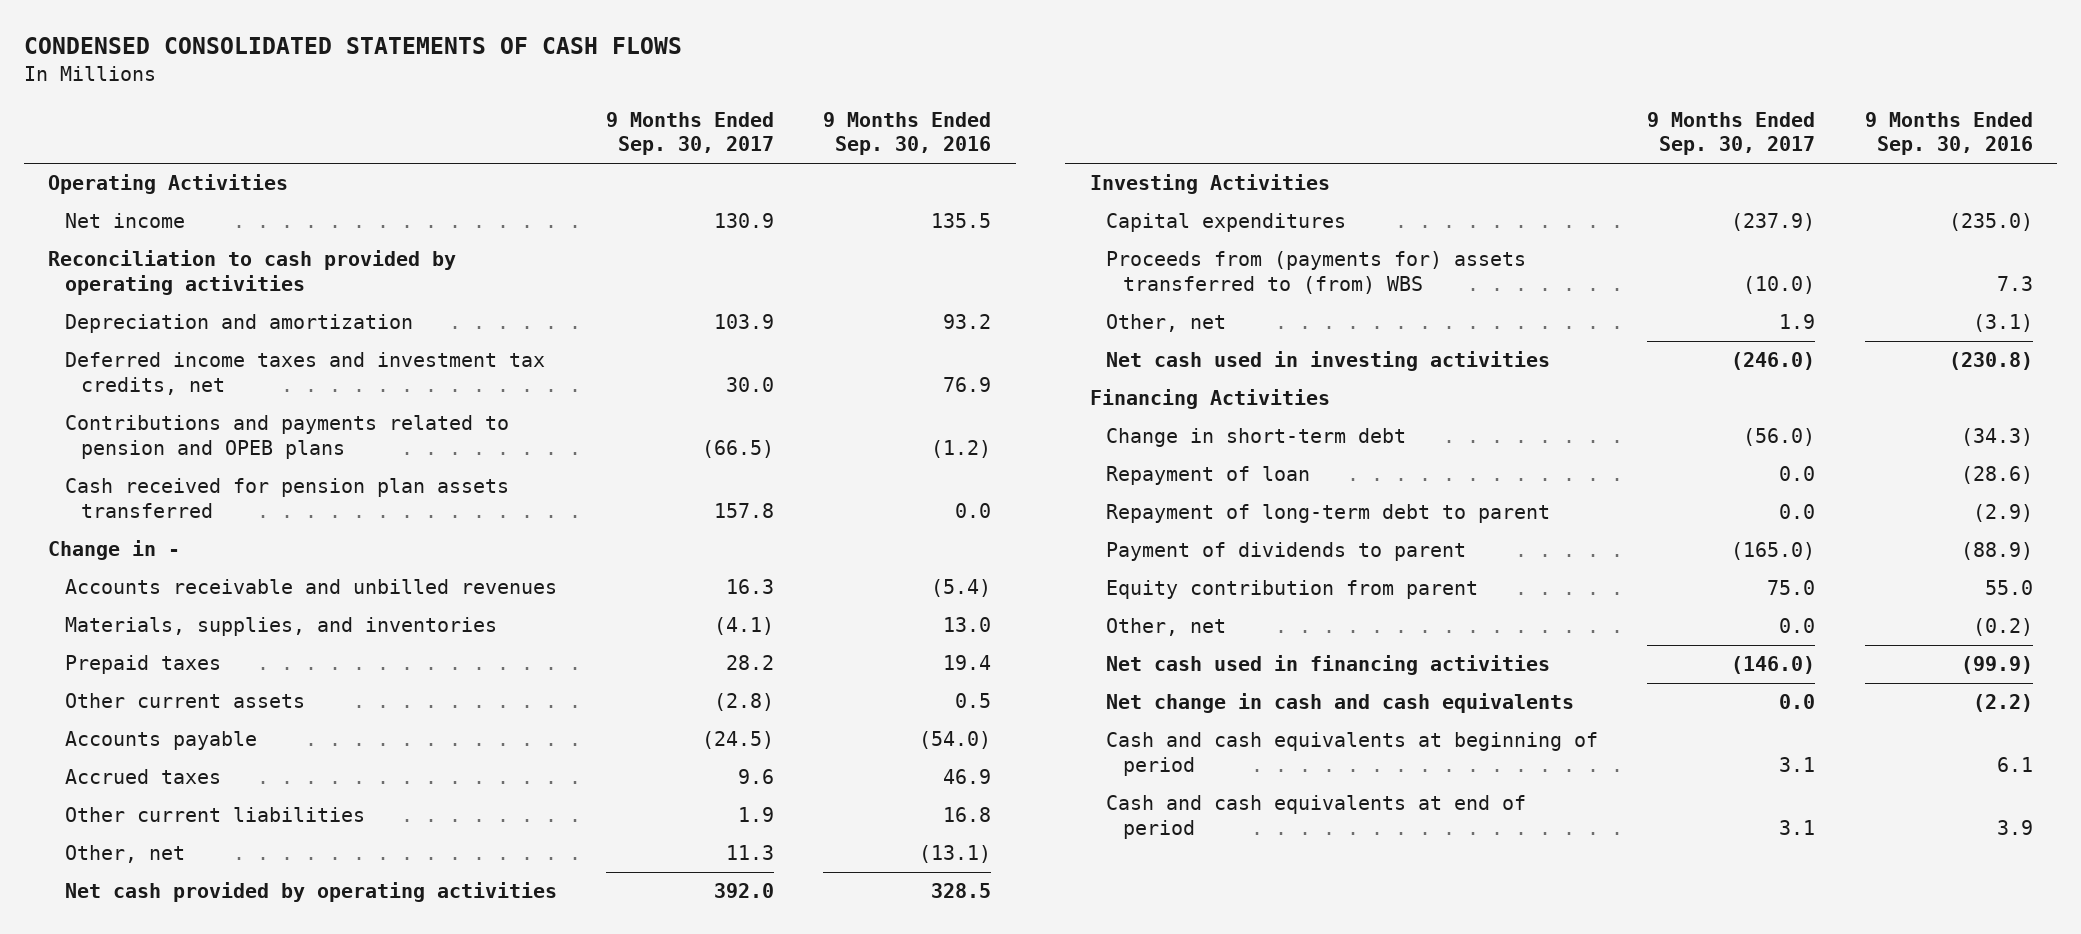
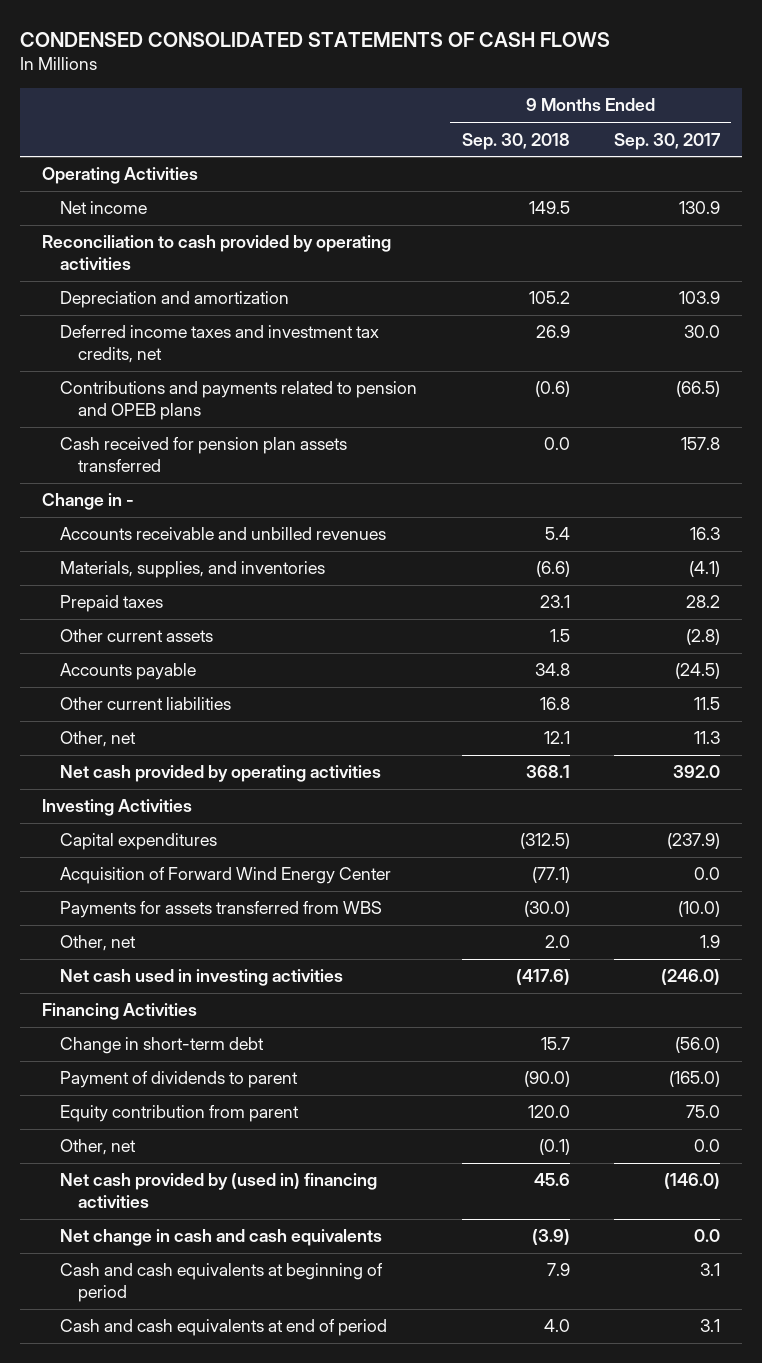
[823,111,992,156] 9 Months Ended Sep. 30, 2016 -> none
none -> [461,132,570,150] Sep. 30, 2018
[64,769,221,785] Accrued taxes -> none
[737,807,774,823] 1.9 -> [693,697,720,711] 11.5
none -> [60,867,392,885] Acquisition of Forward Wind Energy Center
[1106,251,1527,295] Proceeds from (payments for) assets transferred to (from) WBS -> [60,901,383,919] Payments for assets transferred from WBS
[1106,466,1311,486] Repayment of loan -> none
[1106,504,1551,524] Repayment of long-term debt to parent -> none
[1106,655,1551,676] Net cash used in financing activities -> [60,1173,378,1209] Net cash provided by (used in) financing activities

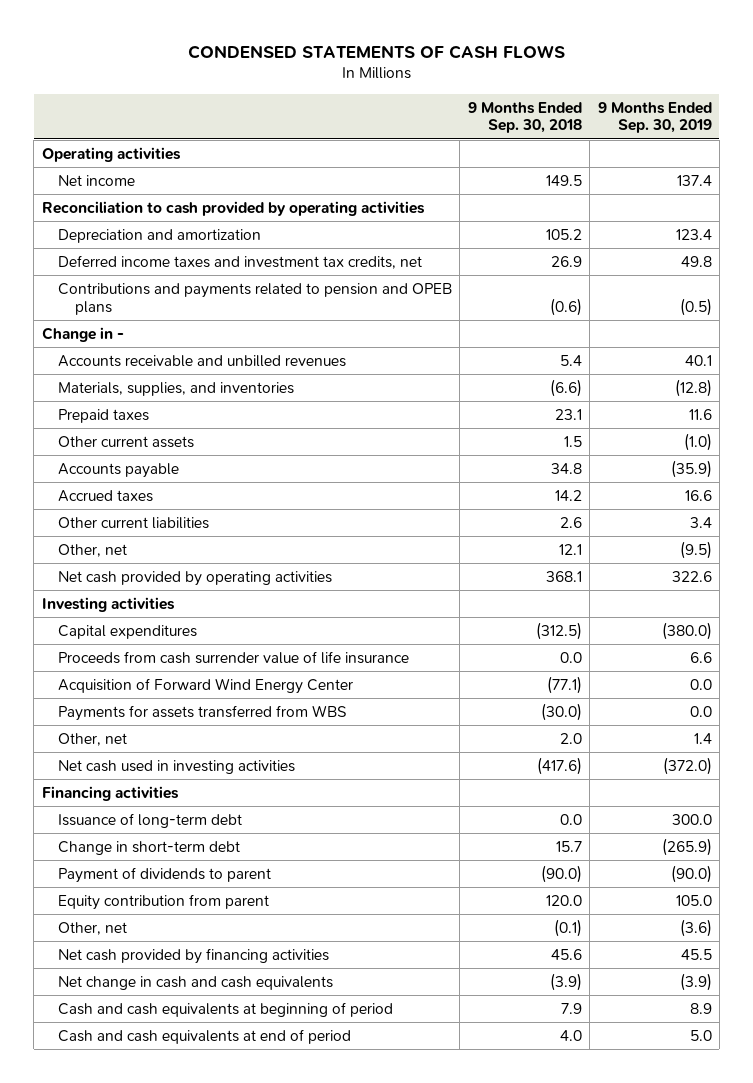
[19,31,610,47] CONDENSED CONSOLIDATED STATEMENTS OF CASH FLOWS -> [187,44,565,59] CONDENSED STATEMENTS OF CASH FLOWS
[613,132,721,150] Sep. 30, 2017 -> none
none -> [597,101,712,134] 9 Months Ended Sep. 30, 2019
[42,167,199,185] Operating Activities -> [41,146,181,162] Operating activities
[60,437,348,473] Cash received for pension plan assets transferred -> none
none -> [58,489,154,502] Accrued taxes
[539,697,570,711] 16.8 -> [559,516,582,528] 2.6
[42,799,193,817] Investing Activities -> [41,596,175,612] Investing activities
none -> [58,650,410,664] Proceeds from cash surrender value of life insurance
[42,1003,198,1021] Financing Activities -> [41,785,179,801] Financing activities
none -> [58,812,243,828] Issuance of long-term debt
[60,1173,378,1209] Net cash provided by (used in) financing activities -> [58,947,330,964] Net cash provided by financing activities

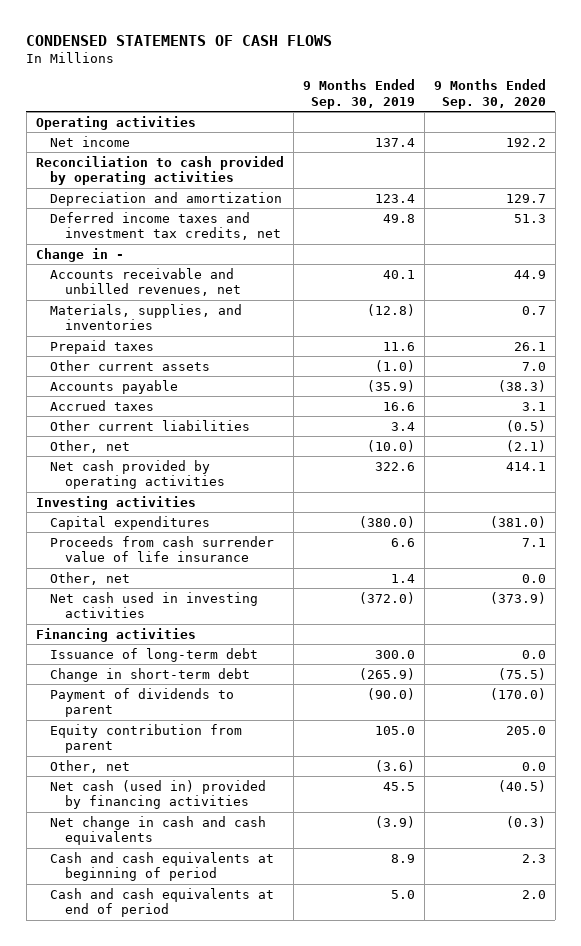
[467,101,582,134] 9 Months Ended Sep. 30, 2018 -> none
none -> [433,79,546,109] 9 Months Ended Sep. 30, 2020
[58,282,453,315] Contributions and payments related to pension and OPEB plans -> none
[58,354,347,367] Accounts receivable and unbilled revenues -> [50,267,241,297] Accounts receivable and unbilled revenues, net
[679,540,712,559] (9.5) -> [366,439,415,452] (10.0)
[58,677,354,694] Acquisition of Forward Wind Energy Center -> none
[58,704,348,721] Payments for assets transferred from WBS -> none
[58,947,330,964] Net cash provided by financing activities -> [50,779,267,810] Net cash (used in) provided by financing activities

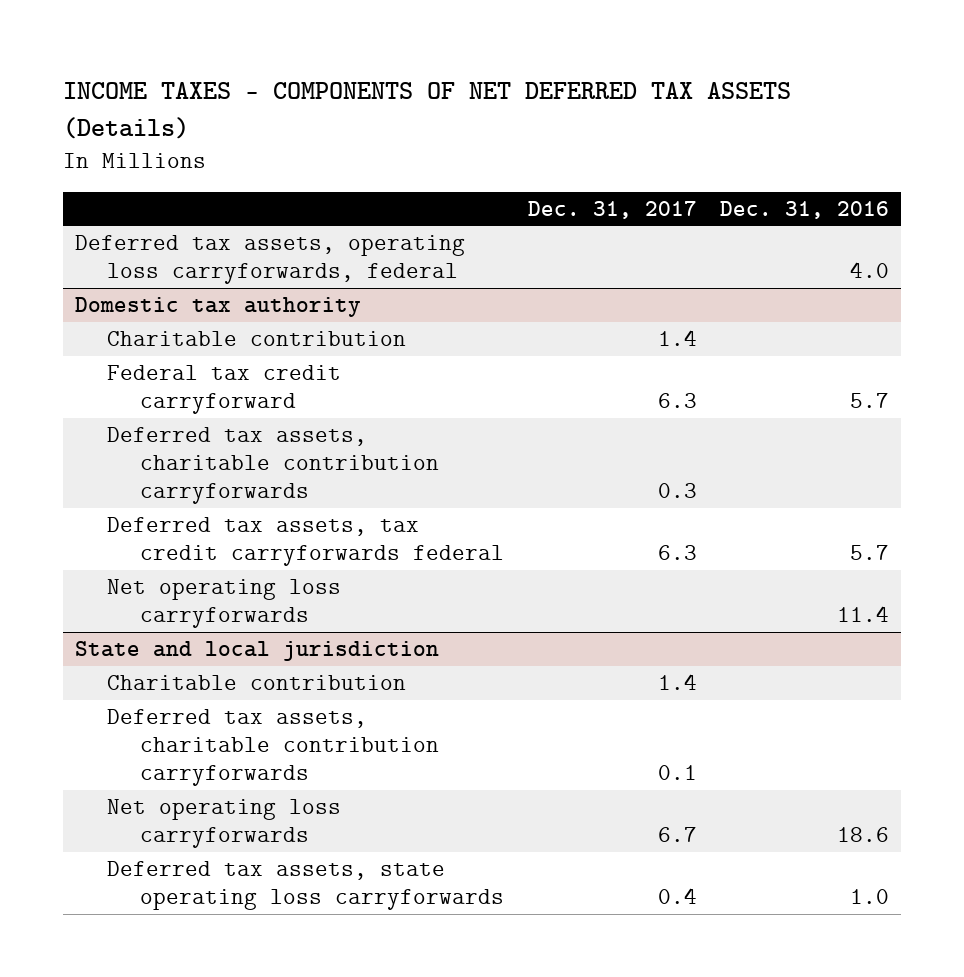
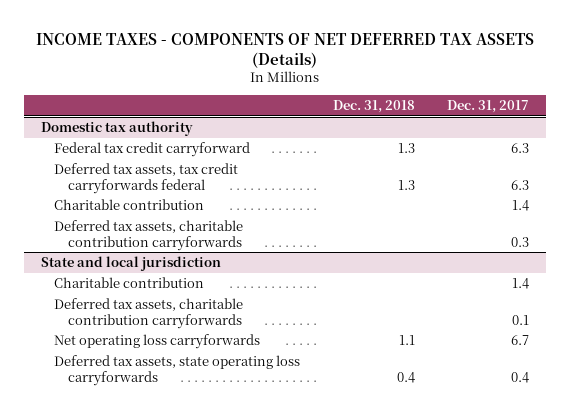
[720,200,890,219] Dec. 31, 2016 -> none
none -> [332,100,415,114] Dec. 31, 2018
[74,235,465,285] Deferred tax assets, operating loss carryforwards, federal -> none
[107,579,342,629] Net operating loss carryforwards -> none
[107,331,407,347] Charitable contribution -> [54,199,205,211] Charitable contribution
[107,427,439,504] Deferred tax assets, charitable contribution carryforwards -> [54,220,244,251] Deferred tax assets, charitable contribution carryforwards

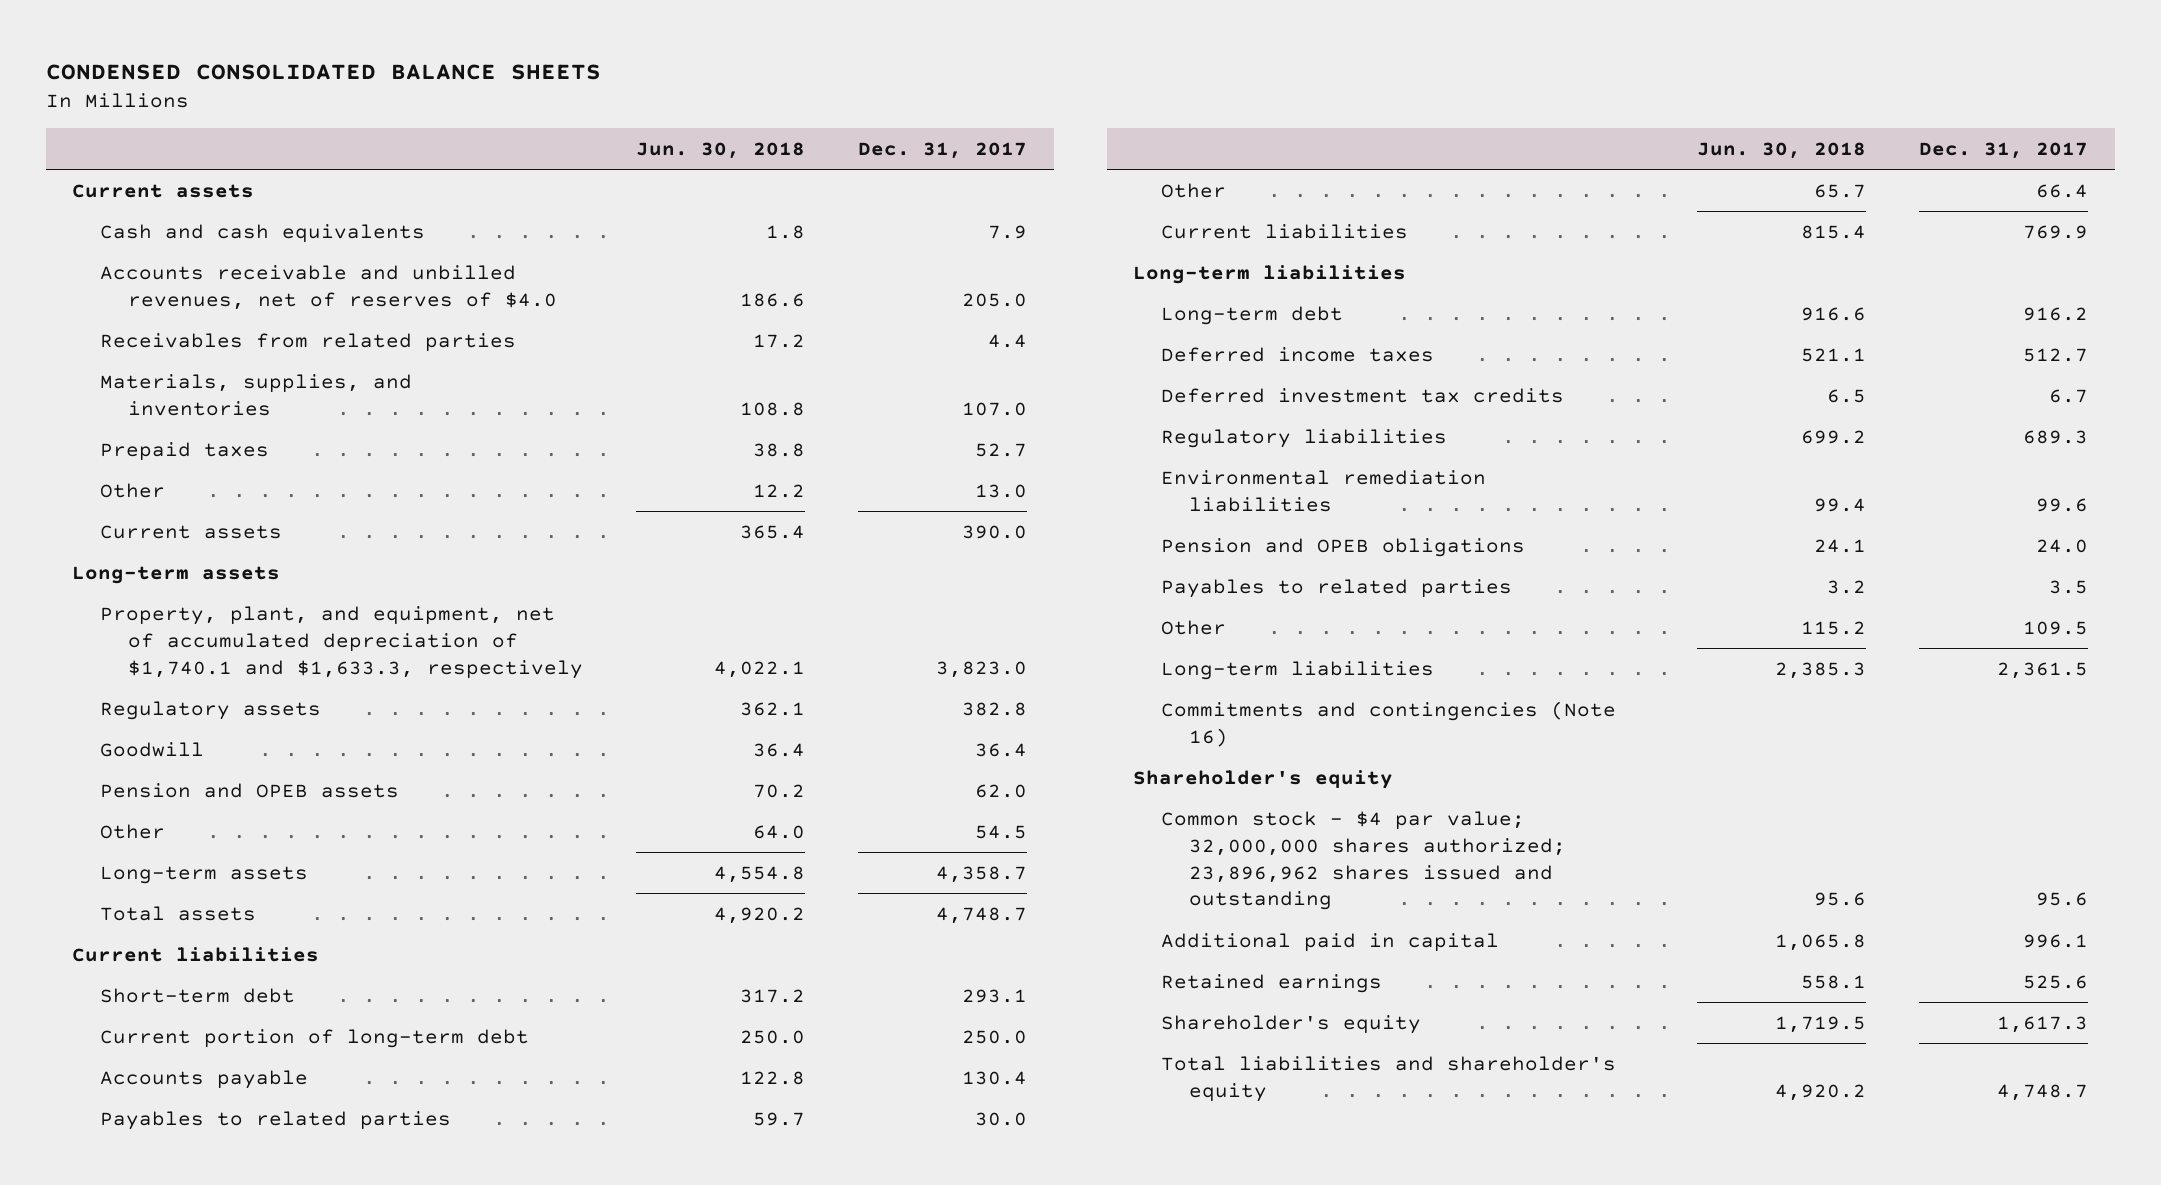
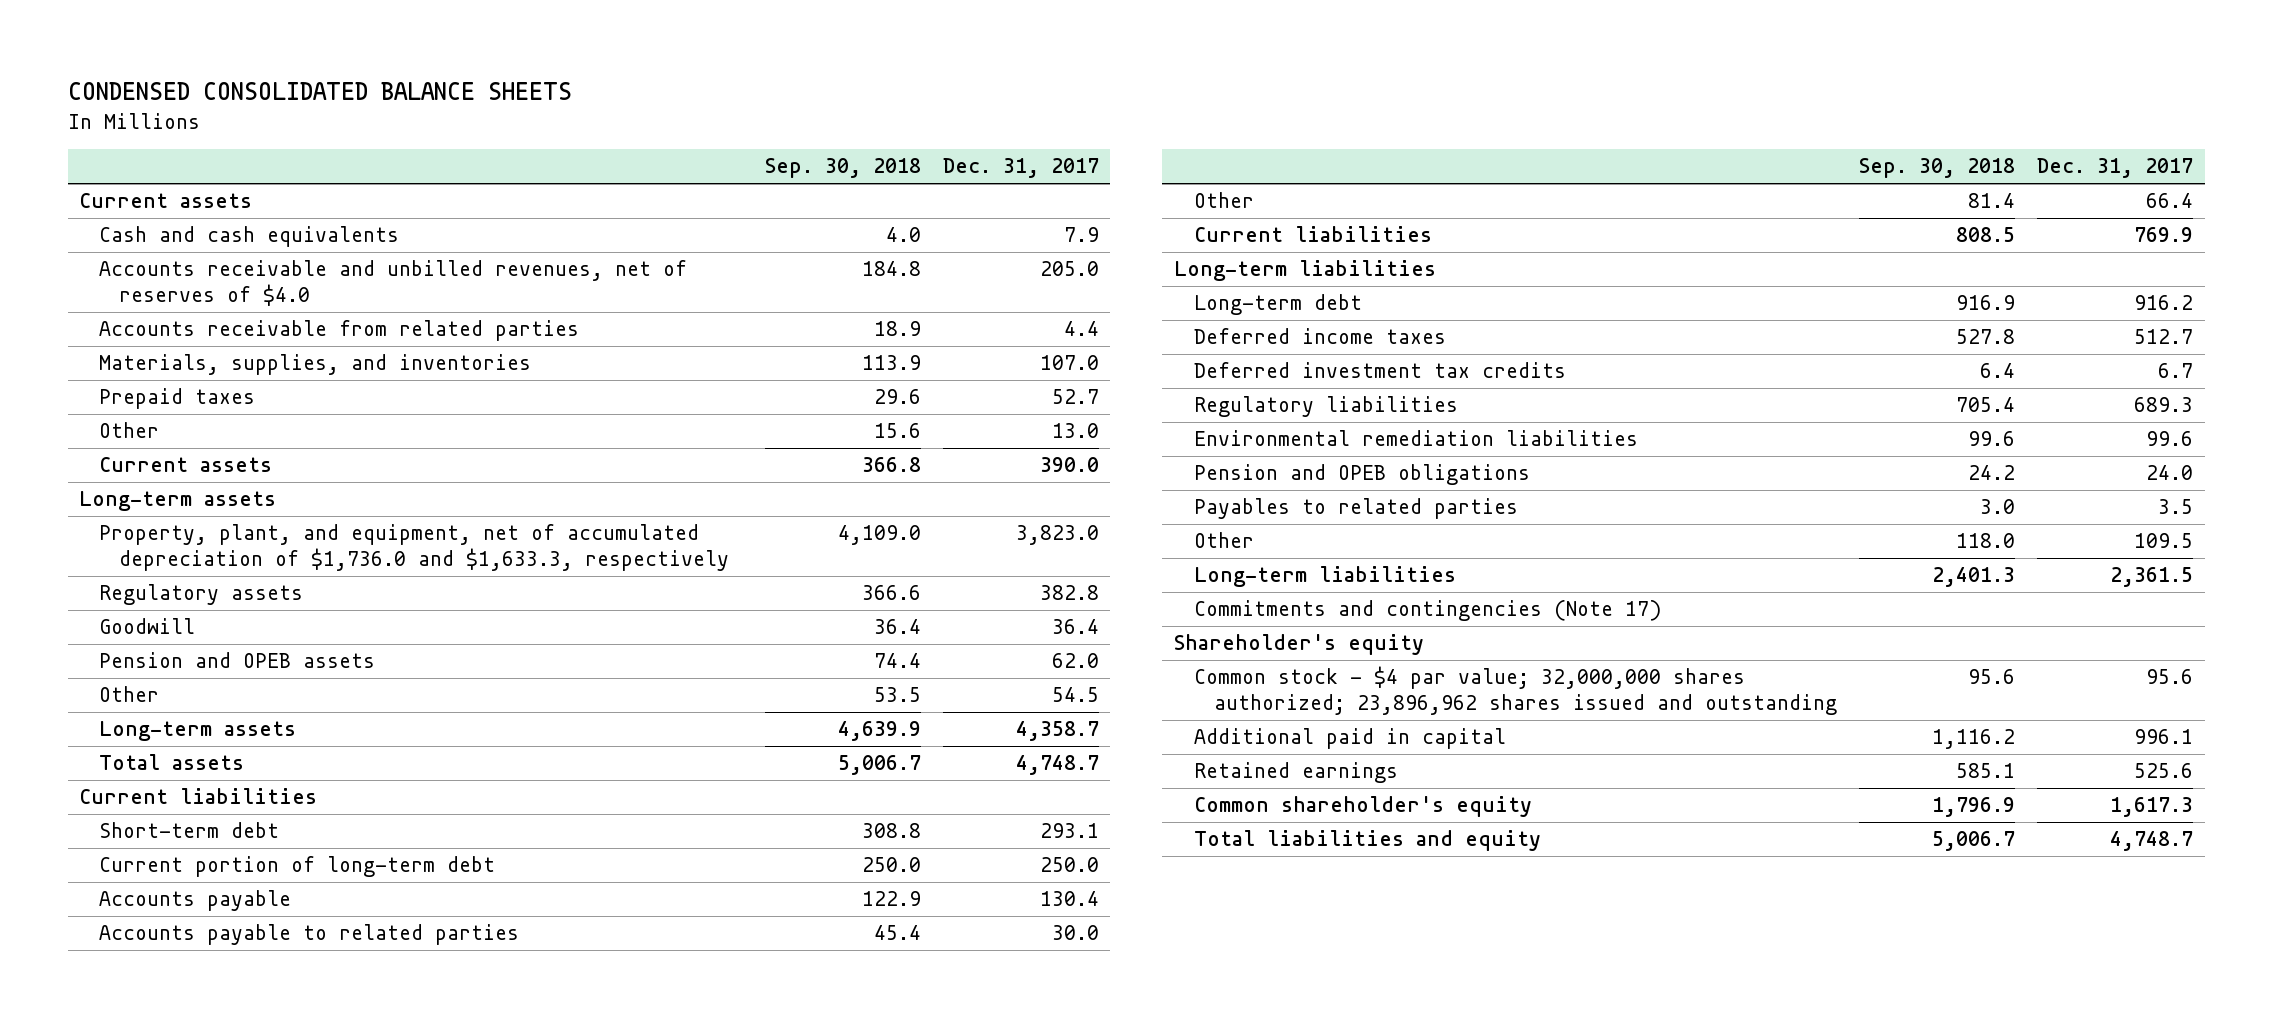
[636,142,806,160] Jun. 30, 2018 -> none
none -> [764,158,921,179] Sep. 30, 2018
[100,332,517,352] Receivables from related parties -> [99,320,580,342] Accounts receivable from related parties
[100,605,584,679] Property, plant, and equipment, net of accumulated depreciation of $1,740.1 and $1,633.3, respectively -> [99,524,730,571] Property, plant, and equipment, net of accumulated depreciation of $1,736.0 and $1,633.3, respectively
[100,1110,452,1130] Payables to related parties -> [99,924,520,946] Accounts payable to related parties
[1161,700,1617,747] Commitments and contingencies (Note 16) -> [1193,600,1662,622] Commitments and contingencies (Note 17)
[1161,1014,1422,1034] Shareholder's equity -> [1193,796,1532,818] Common shareholder's equity
[1161,1055,1617,1102] Total liabilities and shareholder's equity -> [1193,830,1541,852] Total liabilities and equity

